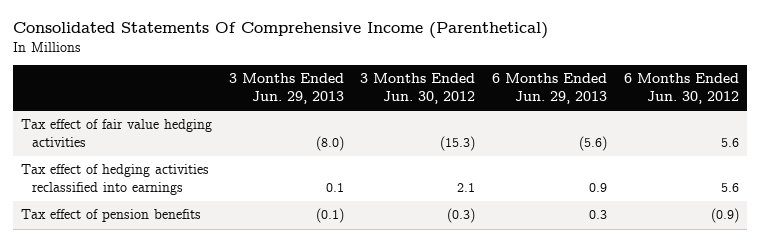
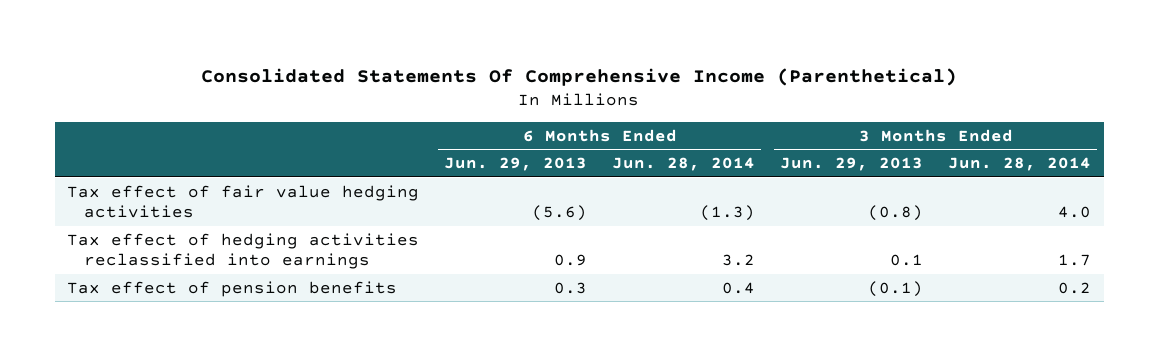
[360,73,476,104] 3 Months Ended Jun. 30, 2012 -> none
[623,73,739,104] 6 Months Ended Jun. 30, 2012 -> none
none -> [612,157,756,172] Jun. 28, 2014
none -> [948,157,1092,172] Jun. 28, 2014
[315,135,344,151] (8.0) -> [868,205,924,222] (0.8)

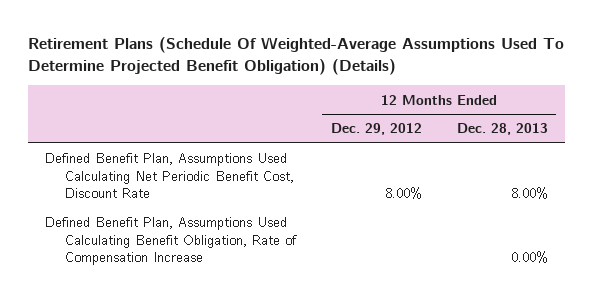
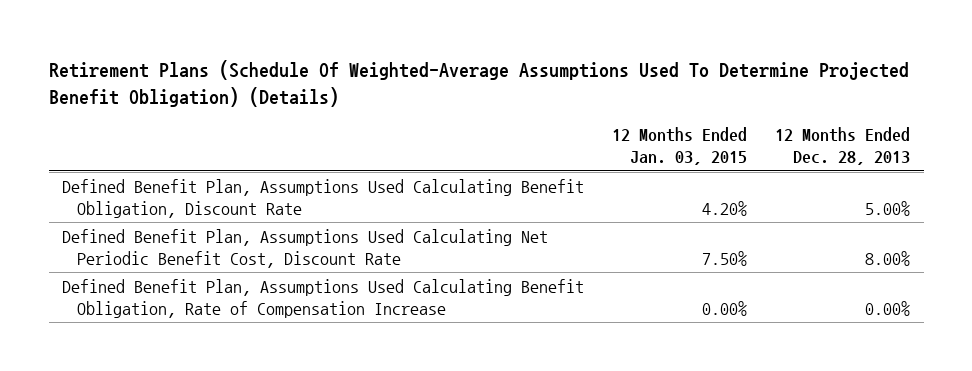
[330,123,422,136] Dec. 29, 2012 -> none
none -> [612,126,748,166] 12 Months Ended Jan. 03, 2015
none -> [62,178,585,218] Defined Benefit Plan, Assumptions Used Calculating Benefit Obligation, Discount Rate

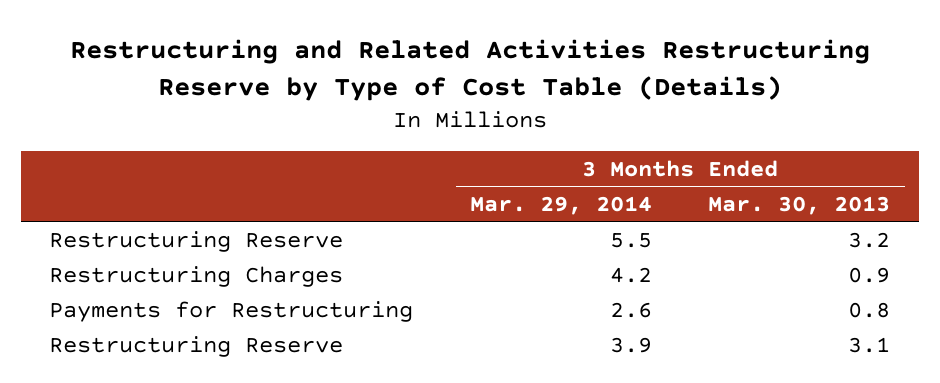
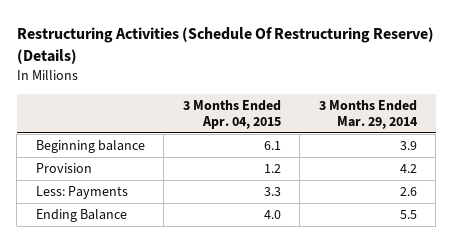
[69,38,870,101] Restructuring and Related Activities Restructuring Reserve by Type of Cost Table (Details) -> [16,26,434,64] Restructuring Activities (Schedule Of Restructuring Reserve) (Details)
[708,195,891,215] Mar. 30, 2013 -> none
none -> [182,99,281,129] 3 Months Ended Apr. 04, 2015
[49,230,344,252] Restructuring Reserve -> none
[49,335,344,357] Restructuring Reserve -> none
none -> [35,139,145,153] Beginning balance
[49,265,344,287] Restructuring Charges -> [35,162,92,173] Provision
[49,300,414,322] Payments for Restructuring -> [35,185,128,199] Less: Payments
none -> [35,208,127,222] Ending Balance

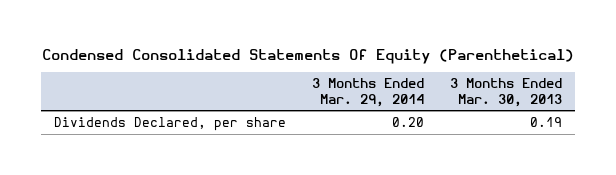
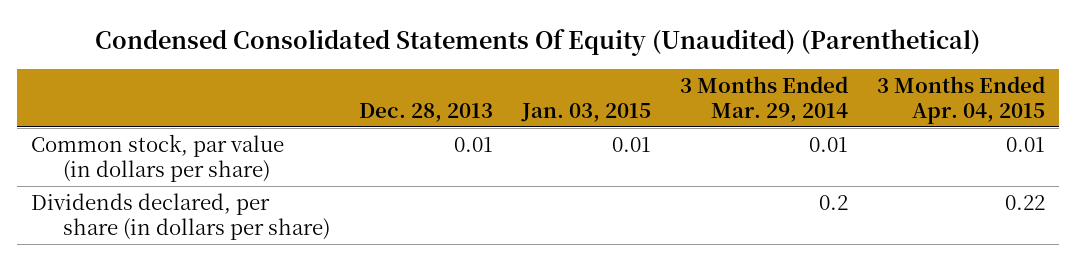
[42,48,575,64] Condensed Consolidated Statements Of Equity (Parenthetical) -> [95,28,981,56] Condensed Consolidated Statements Of Equity (Unaudited) (Parenthetical)
[450,78,563,107] 3 Months Ended Mar. 30, 2013 -> none
none -> [358,102,493,122] Dec. 28, 2013
none -> [520,102,651,122] Jan. 03, 2015
none -> [876,75,1045,124] 3 Months Ended Apr. 04, 2015
none -> [31,133,285,182] Common stock, par value (in dollars per share)
[53,116,286,131] Dividends Declared, per share -> [31,192,331,240] Dividends declared, per share (in dollars per share)
[392,116,425,127] 0.20 -> [818,194,848,210] 0.2

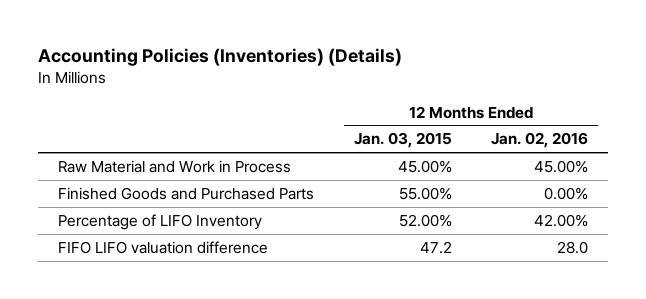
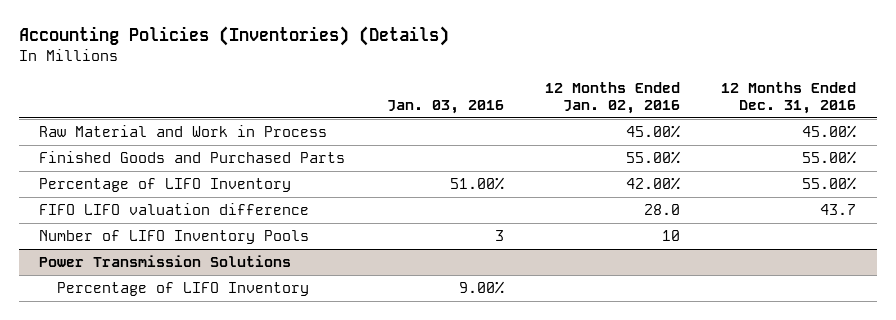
[353,132,452,149] Jan. 03, 2015 -> none
none -> [386,100,504,115] Jan. 03, 2016
none -> [721,82,857,115] 12 Months Ended Dec. 31, 2016
[544,186,589,200] 0.00% -> [626,150,681,164] 55.00%
none -> [39,229,310,244] Number of LIFO Inventory Pools
none -> [39,254,292,267] Power Transmission Solutions
none -> [56,281,309,296] Percentage of LIFO Inventory

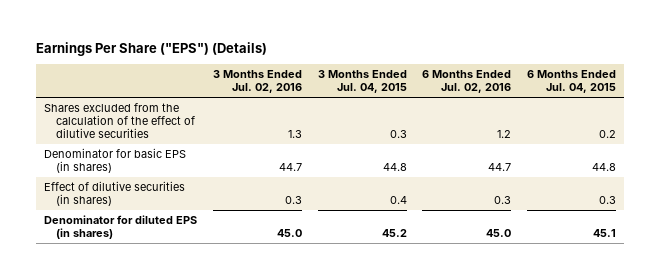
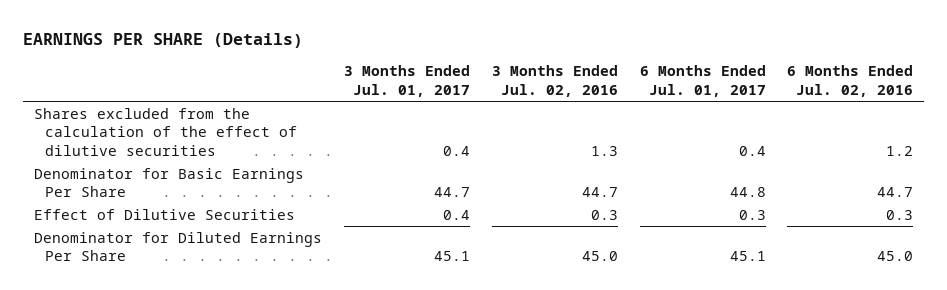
[36,42,268,57] Earnings Per Share ("EPS") (Details) -> [22,33,303,49] EARNINGS PER SHARE (Details)
[317,70,407,94] 3 Months Ended Jul. 04, 2015 -> none
[527,70,617,94] 6 Months Ended Jul. 04, 2015 -> none
none -> [343,65,470,97] 3 Months Ended Jul. 01, 2017
none -> [639,65,766,97] 6 Months Ended Jul. 01, 2017
[43,148,186,174] Denominator for basic EPS (in shares) -> [33,167,304,198] Denominator for Basic Earnings Per Share
[43,181,185,207] Effect of dilutive securities (in shares) -> [33,208,295,220] Effect of Dilutive Securities
[43,215,197,240] Denominator for diluted EPS (in shares) -> [33,231,322,262] Denominator for Diluted Earnings Per Share

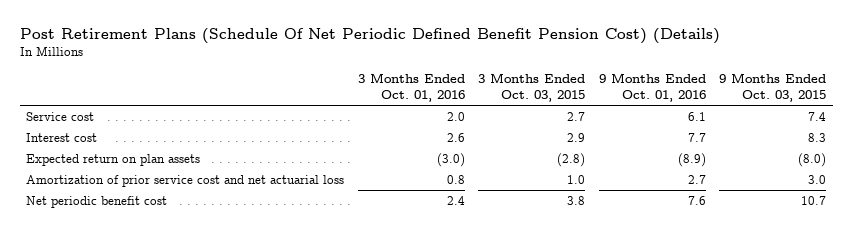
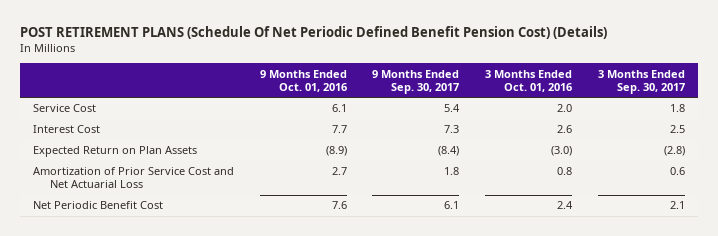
[19,27,720,44] Post Retirement Plans (Schedule Of Net Periodic Defined Benefit Pension Cost) (Details) -> [19,26,607,40] POST RETIREMENT PLANS (Schedule Of Net Periodic Defined Benefit Pension Cost) (Details)
[478,73,586,102] 3 Months Ended Oct. 03, 2015 -> none
[719,73,827,102] 9 Months Ended Oct. 03, 2015 -> none
none -> [372,69,460,94] 9 Months Ended Sep. 30, 2017
none -> [597,69,685,94] 3 Months Ended Sep. 30, 2017
[26,111,95,121] Service cost -> [32,104,96,113] Service Cost
[26,132,98,142] Interest cost -> [32,125,100,134] Interest Cost
[26,153,201,166] Expected return on plan assets -> [32,146,197,158] Expected Return on Plan Assets
[26,174,345,187] Amortization of prior service cost and net actuarial loss -> [32,167,234,189] Amortization of Prior Service Cost and Net Actuarial Loss
[26,195,168,208] Net periodic benefit cost -> [32,201,163,210] Net Periodic Benefit Cost

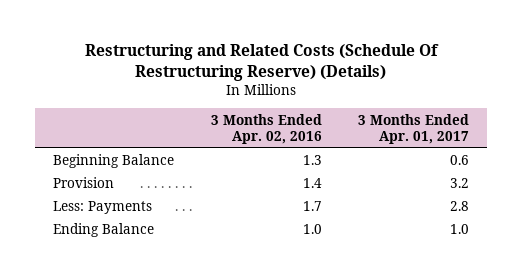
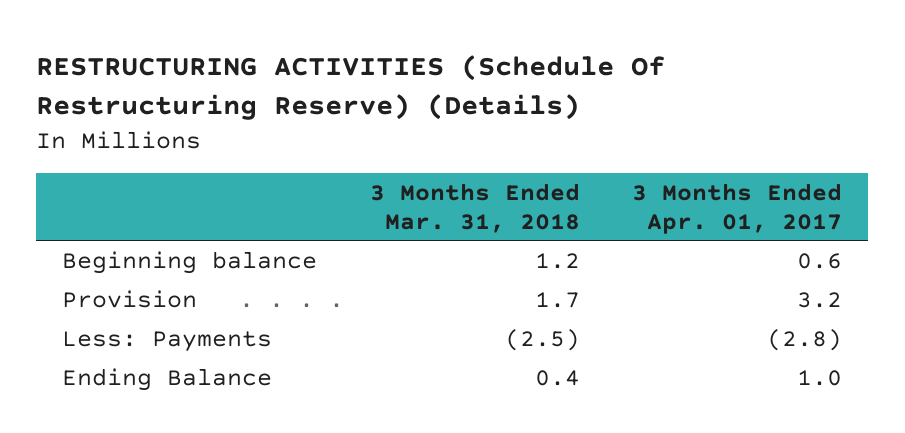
[85,43,440,81] Restructuring and Related Costs (Schedule Of Restructuring Reserve) (Details) -> [36,55,666,121] RESTRUCTURING ACTIVITIES (Schedule Of Restructuring Reserve) (Details)
[210,113,322,144] 3 Months Ended Apr. 02, 2016 -> none
none -> [369,182,580,233] 3 Months Ended Mar. 31, 2018
[53,154,175,169] Beginning Balance -> [62,250,318,274] Beginning balance
[450,201,470,212] 2.8 -> [767,328,843,351] (2.8)

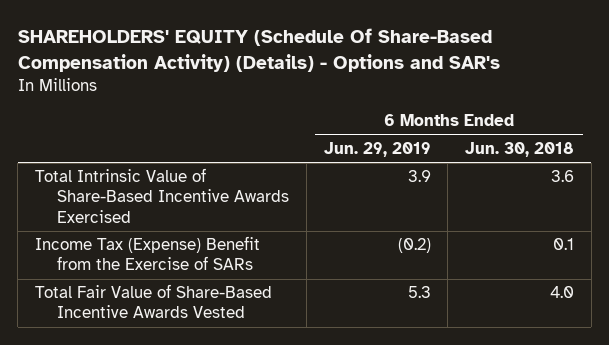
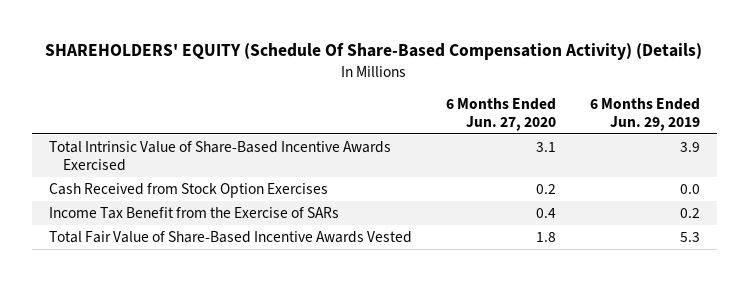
[17,28,500,72] SHAREHOLDERS' EQUITY (Schedule Of Share-Based Compensation Activity) (Details) - Options and SAR's -> [45,42,703,60] SHAREHOLDERS' EQUITY (Schedule Of Share-Based Compensation Activity) (Details)
[465,141,575,157] Jun. 30, 2018 -> none
none -> [445,97,556,131] 6 Months Ended Jun. 27, 2020
none -> [48,182,328,198] Cash Received from Stock Option Exercises
[35,236,261,271] Income Tax (Expense) Benefit from the Exercise of SARs -> [48,206,339,219] Income Tax Benefit from the Exercise of SARs
[397,238,431,254] (0.2) -> [679,207,700,218] 0.2

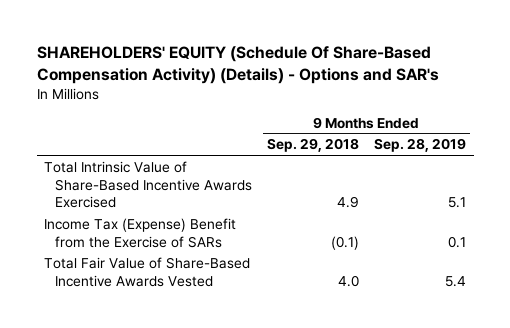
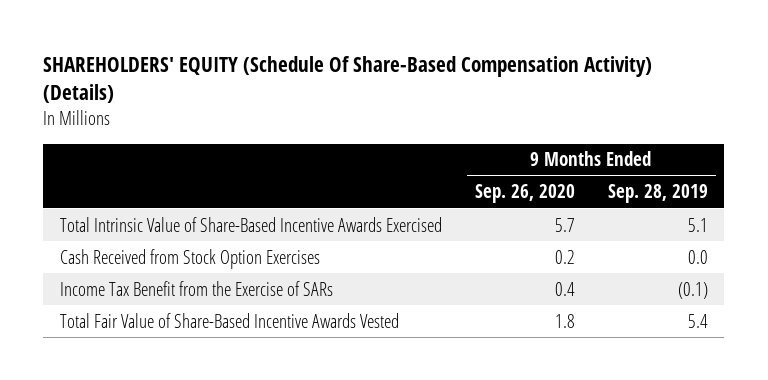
[36,46,439,84] SHAREHOLDERS' EQUITY (Schedule Of Share-Based Compensation Activity) (Details) - Options and SAR's -> [43,55,653,104] SHAREHOLDERS' EQUITY (Schedule Of Share-Based Compensation Activity) (Details)
[266,138,359,153] Sep. 29, 2018 -> none
none -> [474,184,575,204] Sep. 26, 2020
none -> [59,248,320,269] Cash Received from Stock Option Exercises
[44,217,237,248] Income Tax (Expense) Benefit from the Exercise of SARs -> [59,280,333,296] Income Tax Benefit from the Exercise of SARs
[447,235,466,248] 0.1 -> [677,281,708,299] (0.1)

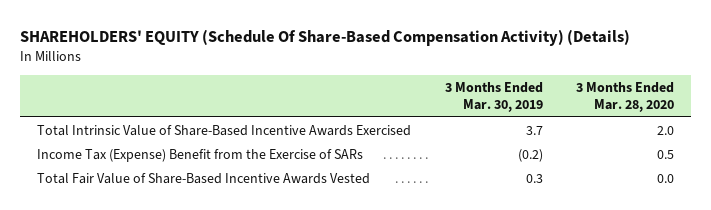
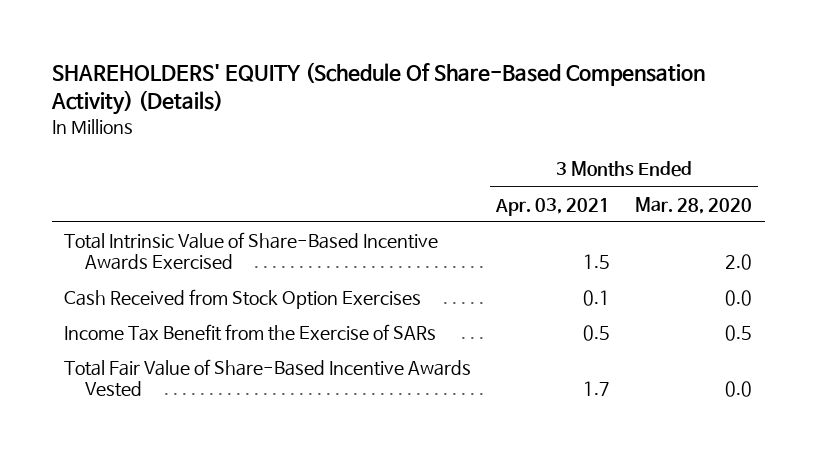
[444,81,543,113] 3 Months Ended Mar. 30, 2019 -> none
none -> [495,197,611,216] Apr. 03, 2021
none -> [64,289,422,310] Cash Received from Stock Option Exercises
[36,148,363,162] Income Tax (Expense) Benefit from the Exercise of SARs -> [64,324,437,342] Income Tax Benefit from the Exercise of SARs

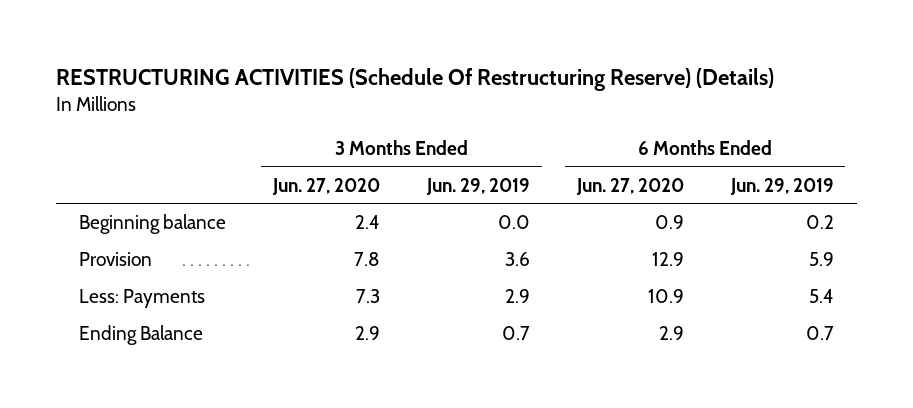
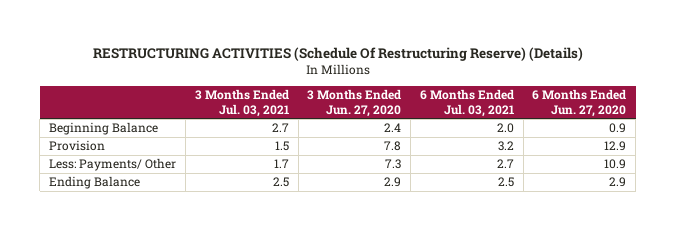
[426,177,531,195] Jun. 29, 2019 -> none
[729,177,834,195] Jun. 29, 2019 -> none
none -> [194,89,289,117] 3 Months Ended Jul. 03, 2021
none -> [419,89,514,117] 6 Months Ended Jul. 03, 2021
[79,213,227,234] Beginning balance -> [49,122,159,136] Beginning Balance
[79,288,206,308] Less: Payments -> [49,158,177,172] Less: Payments/ Other

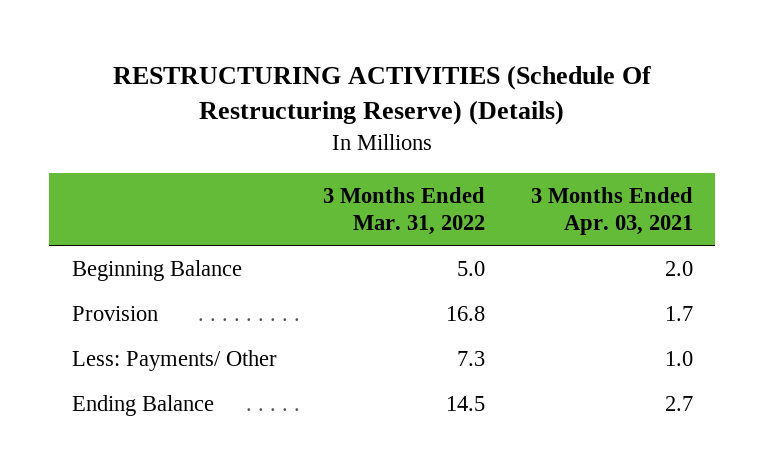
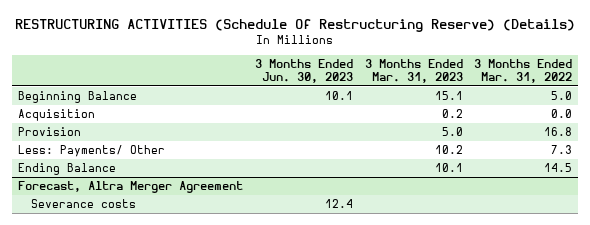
[530,186,693,235] 3 Months Ended Apr. 03, 2021 -> none
none -> [254,58,353,84] 3 Months Ended Jun. 30, 2023
none -> [364,58,463,84] 3 Months Ended Mar. 31, 2023
none -> [18,108,96,121] Acquisition
none -> [18,180,244,193] Forecast, Altra Merger Agreement
none -> [31,198,137,208] Severance costs

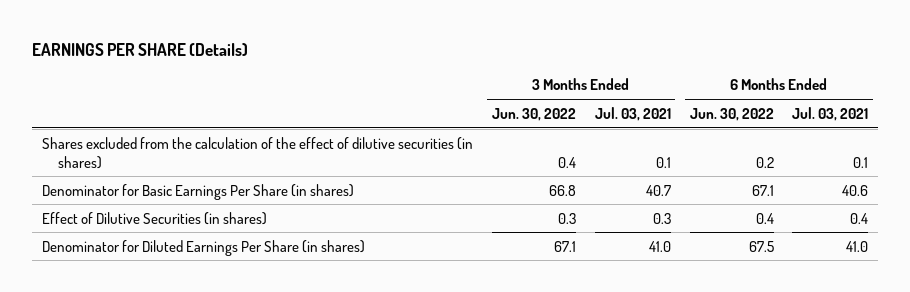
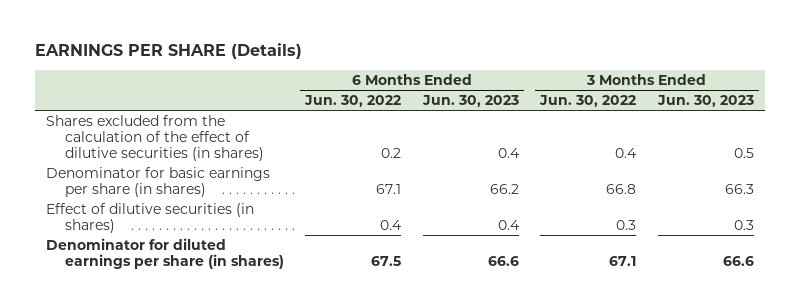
[594,106,671,121] Jul. 03, 2021 -> none
[792,106,869,121] Jul. 03, 2021 -> none
none -> [421,94,519,107] Jun. 30, 2023
none -> [656,94,754,107] Jun. 30, 2023
[41,183,354,200] Denominator for Basic Earnings Per Share (in shares) -> [45,166,270,197] Denominator for basic earnings per share (in shares)
[41,211,267,225] Effect of Dilutive Securities (in shares) -> [45,202,254,233] Effect of dilutive securities (in shares)
[41,239,365,256] Denominator for Diluted Earnings Per Share (in shares) -> [45,237,284,269] Denominator for diluted earnings per share (in shares)

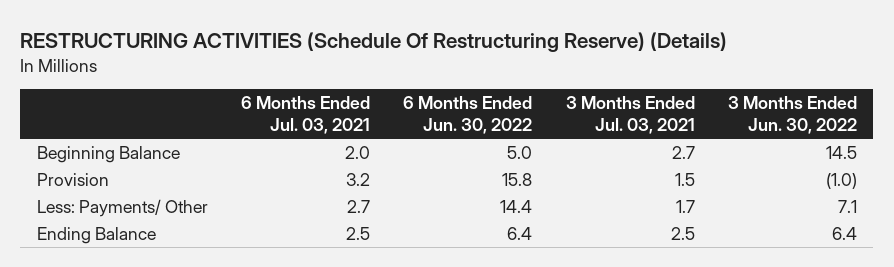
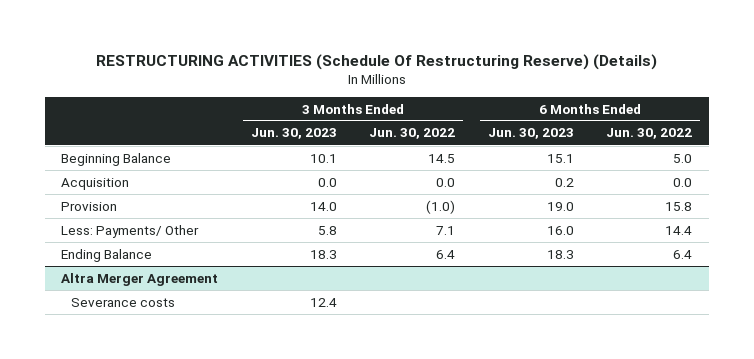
[241,96,371,135] 6 Months Ended Jul. 03, 2021 -> none
[565,96,695,135] 3 Months Ended Jul. 03, 2021 -> none
none -> [250,128,337,140] Jun. 30, 2023
none -> [487,128,574,140] Jun. 30, 2023
none -> [61,177,130,190] Acquisition
none -> [61,272,219,286] Altra Merger Agreement
none -> [71,297,176,307] Severance costs

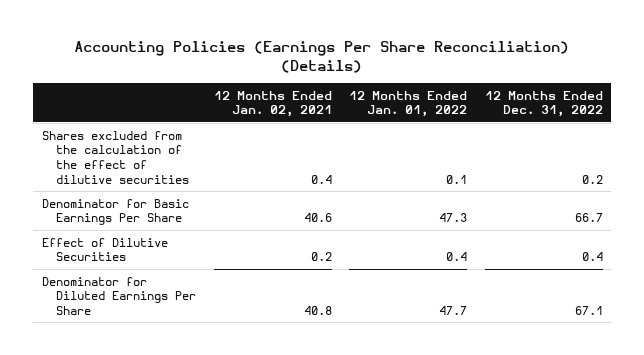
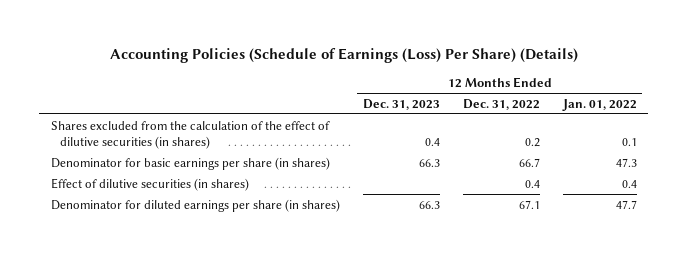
[74,40,570,73] Accounting Policies (Earnings Per Share Reconciliation) (Details) -> [109,48,578,64] Accounting Policies (Schedule of Earnings (Loss) Per Share) (Details)
[213,90,332,118] 12 Months Ended Jan. 02, 2021 -> none
none -> [362,98,440,110] Dec. 31, 2023
[41,130,190,184] Shares excluded from the calculation of the effect of dilutive securities -> [50,120,330,149] Shares excluded from the calculation of the effect of dilutive securities (in shares)
[41,198,189,226] Denominator for Basic Earnings Per Share -> [50,156,330,170] Denominator for basic earnings per share (in shares)
[41,237,168,262] Effect of Dilutive Securities -> [50,177,249,191] Effect of dilutive securities (in shares)
[41,276,197,316] Denominator for Diluted Earnings Per Share -> [50,198,340,212] Denominator for diluted earnings per share (in shares)

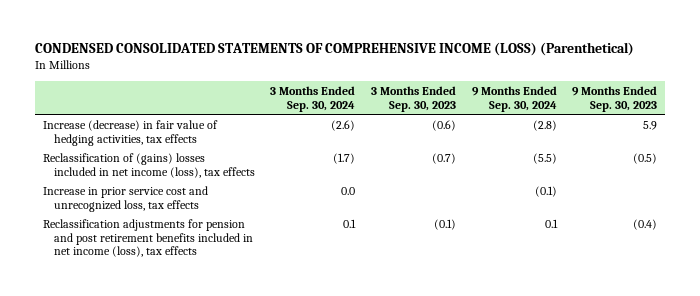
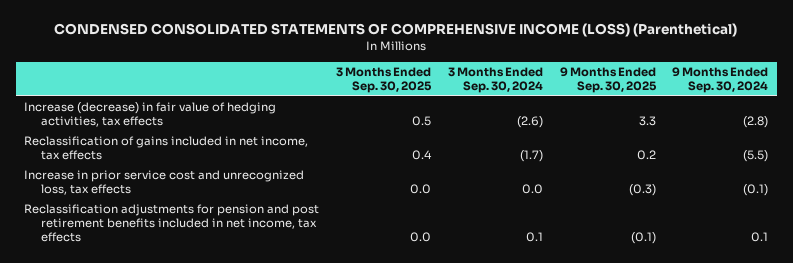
[370,85,456,112] 3 Months Ended Sep. 30, 2023 -> none
[572,85,658,112] 9 Months Ended Sep. 30, 2023 -> none
none -> [336,66,433,94] 3 Months Ended Sep. 30, 2025
none -> [559,66,657,94] 9 Months Ended Sep. 30, 2025
[43,152,255,178] Reclassification of (gains) losses included in net income (loss), tax effects -> [24,136,309,161] Reclassification of gains included in net income, tax effects
[43,218,253,258] Reclassification adjustments for pension and post retirement benefits included in net income (loss), tax effects -> [24,204,320,243] Reclassification adjustments for pension and post retirement benefits included in net income, tax effects

